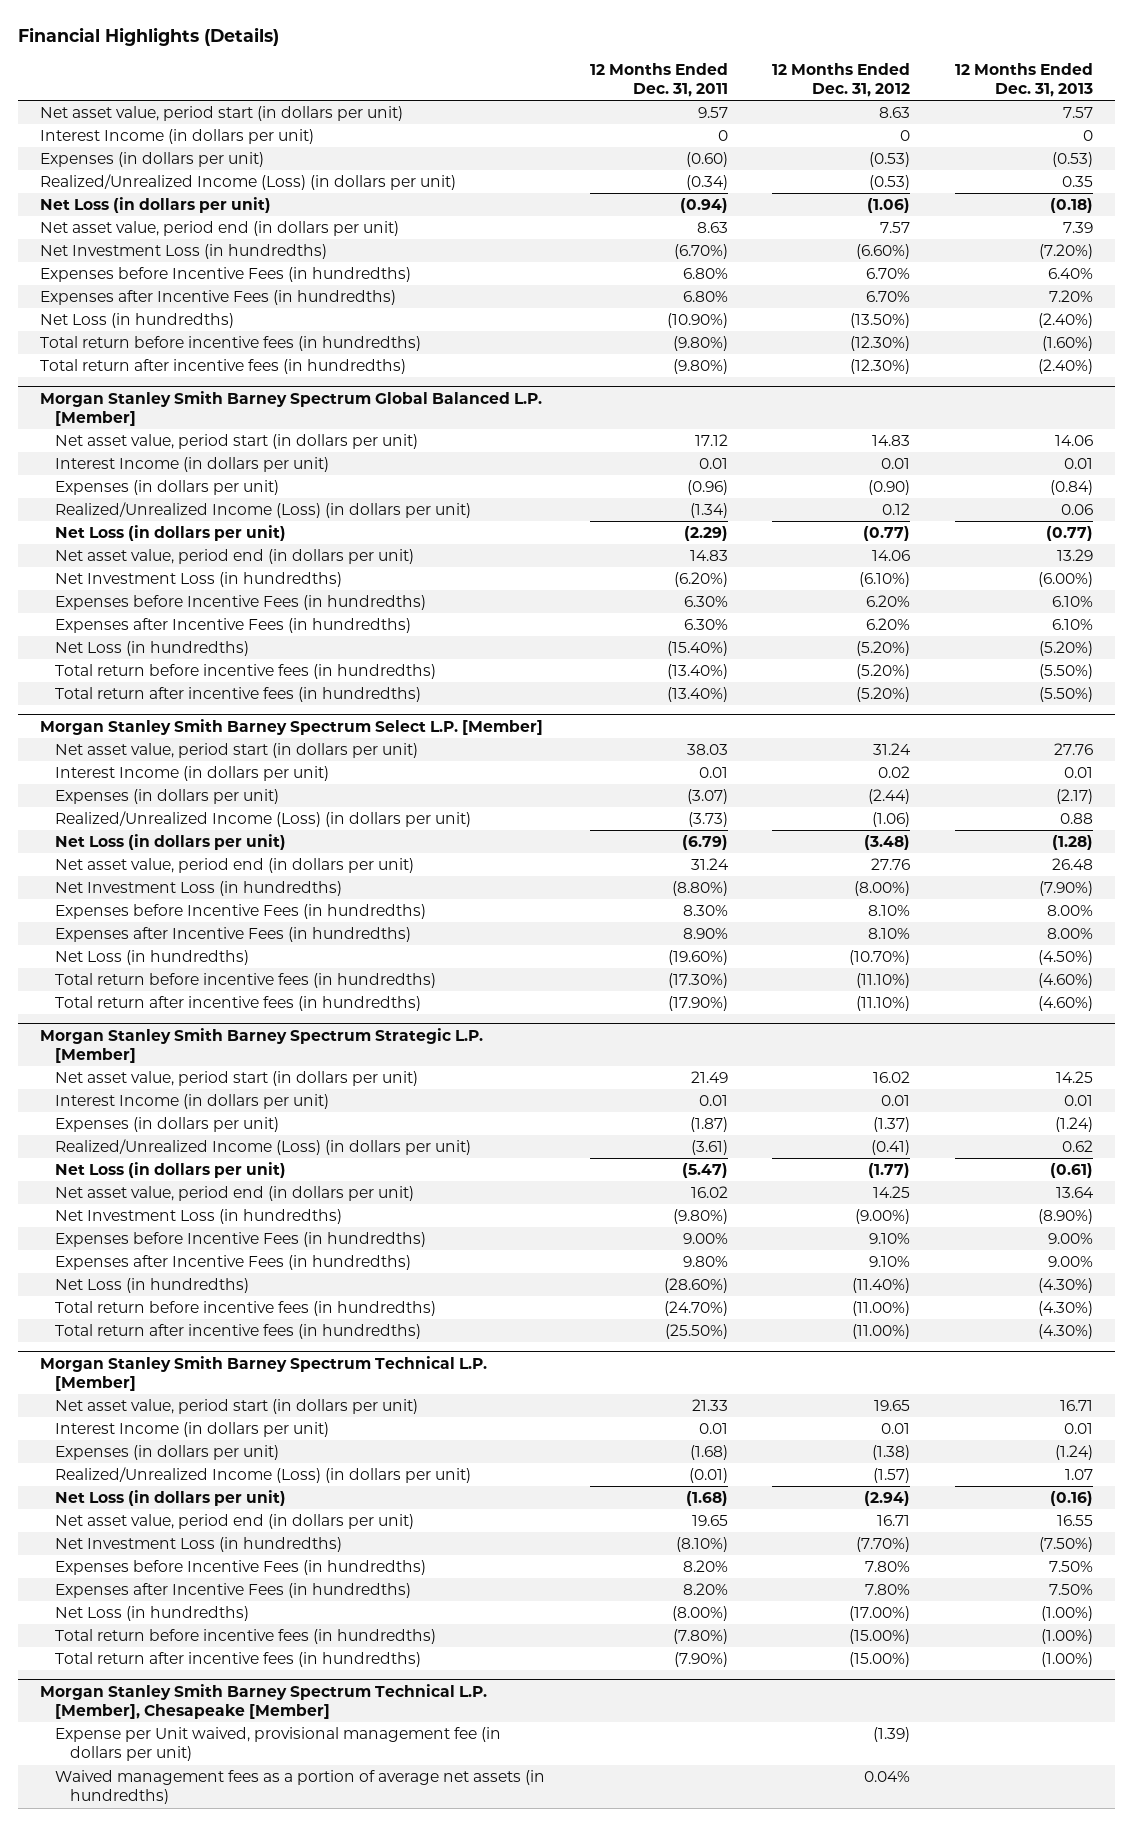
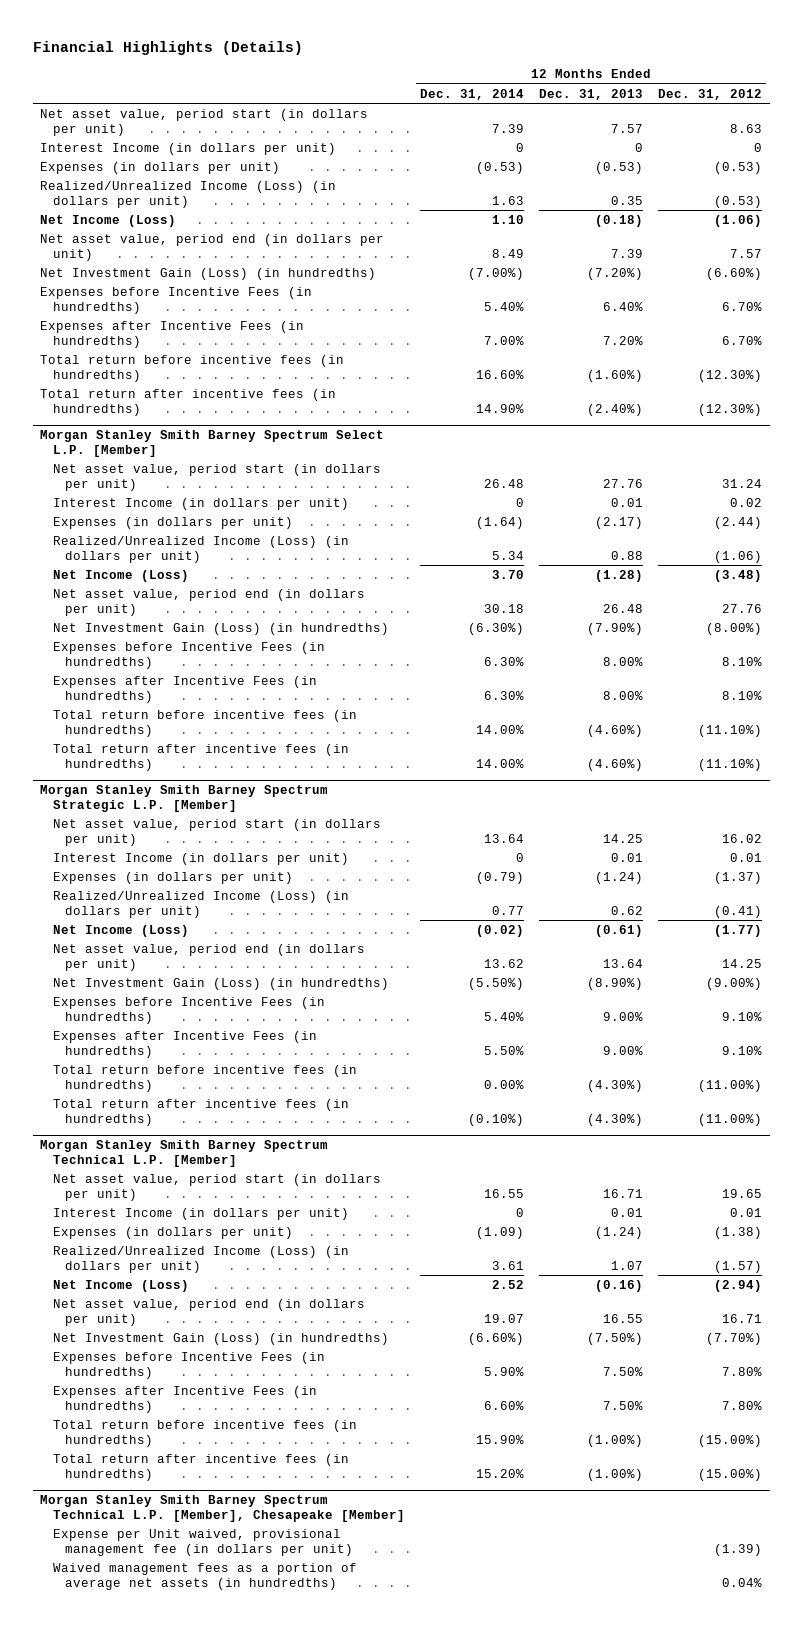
[589,62,728,97] 12 Months Ended Dec. 31, 2011 -> none
none -> [419,88,524,100] Dec. 31, 2014
[40,197,272,214] Net Loss (in dollars per unit) -> [40,214,177,227] Net Income (Loss)
[40,244,328,260] Net Investment Loss (in hundredths) -> [40,267,377,280] Net Investment Gain (Loss) (in hundredths)
[40,313,235,329] Net Loss (in hundredths) -> none
[40,390,543,426] Morgan Stanley Smith Barney Spectrum Global Balanced L.P. [Member] -> none
[55,434,419,450] Net asset value, period start (in dollars per unit) -> none
[55,457,330,473] Interest Income (in dollars per unit) -> none
[55,480,280,496] Expenses (in dollars per unit) -> none
[55,502,472,519] Realized/Unrealized Income (Loss) (in dollars per unit) -> none
[55,525,287,542] Net Loss (in dollars per unit) -> none
[55,549,415,565] Net asset value, period end (in dollars per unit) -> none
[55,572,343,588] Net Investment Loss (in hundredths) -> none
[55,595,427,611] Expenses before Incentive Fees (in hundredths) -> none
[55,618,412,634] Expenses after Incentive Fees (in hundredths) -> none
[55,641,250,657] Net Loss (in hundredths) -> none
[55,664,437,680] Total return before incentive fees (in hundredths) -> none
[55,687,422,703] Total return after incentive fees (in hundredths) -> none
[55,834,287,851] Net Loss (in dollars per unit) -> [52,569,189,582] Net Income (Loss)
[55,881,343,897] Net Investment Loss (in hundredths) -> [52,622,389,635] Net Investment Gain (Loss) (in hundredths)
[55,950,250,966] Net Loss (in hundredths) -> none
[55,1162,287,1179] Net Loss (in dollars per unit) -> [52,924,189,937] Net Income (Loss)
[55,1209,343,1225] Net Investment Loss (in hundredths) -> [52,977,389,990] Net Investment Gain (Loss) (in hundredths)
[55,1278,250,1294] Net Loss (in hundredths) -> none
[55,1490,287,1507] Net Loss (in dollars per unit) -> [52,1279,189,1292] Net Income (Loss)
[55,1537,343,1553] Net Investment Loss (in hundredths) -> [52,1332,389,1345] Net Investment Gain (Loss) (in hundredths)
[55,1606,250,1622] Net Loss (in hundredths) -> none

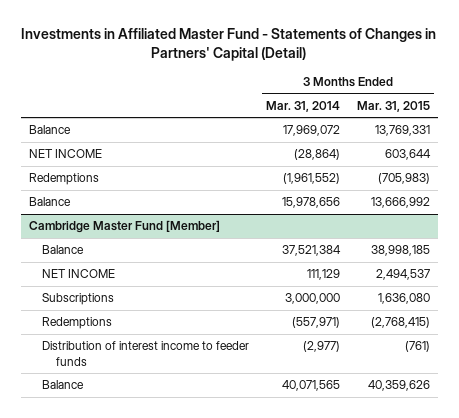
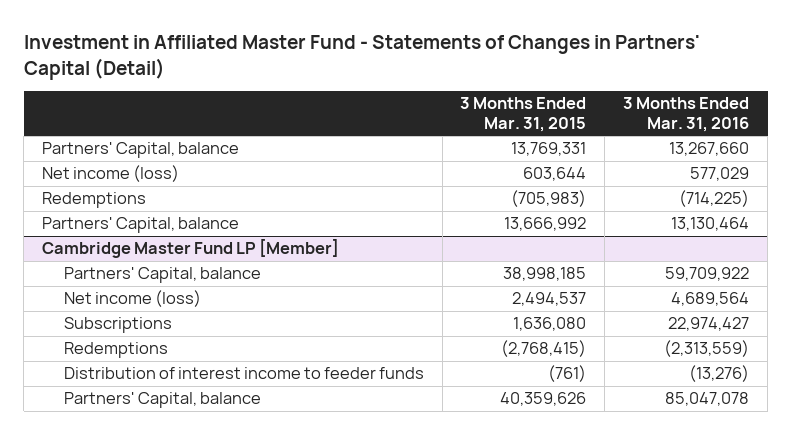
[21,28,437,62] Investments in Affiliated Master Fund - Statements of Changes in Partners' Capital (Detail) -> [23,35,700,80] Investment in Affiliated Master Fund - Statements of Changes in Partners' Capital (Detail)
[266,100,341,112] Mar. 31, 2014 -> none
none -> [623,97,750,133] 3 Months Ended Mar. 31, 2016
[29,125,72,135] Balance -> [41,142,239,159] Partners' Capital, balance
[29,149,103,159] NET INCOME -> [41,165,179,183] Net income (loss)
[29,197,72,207] Balance -> [41,217,239,234] Partners' Capital, balance
[29,220,221,234] Cambridge Master Fund [Member] -> [41,239,339,259] Cambridge Master Fund LP [Member]
[42,245,85,255] Balance -> [63,267,261,284] Partners' Capital, balance
[42,269,116,279] NET INCOME -> [63,290,201,308] Net income (loss)
[42,380,85,390] Balance -> [63,392,261,409] Partners' Capital, balance

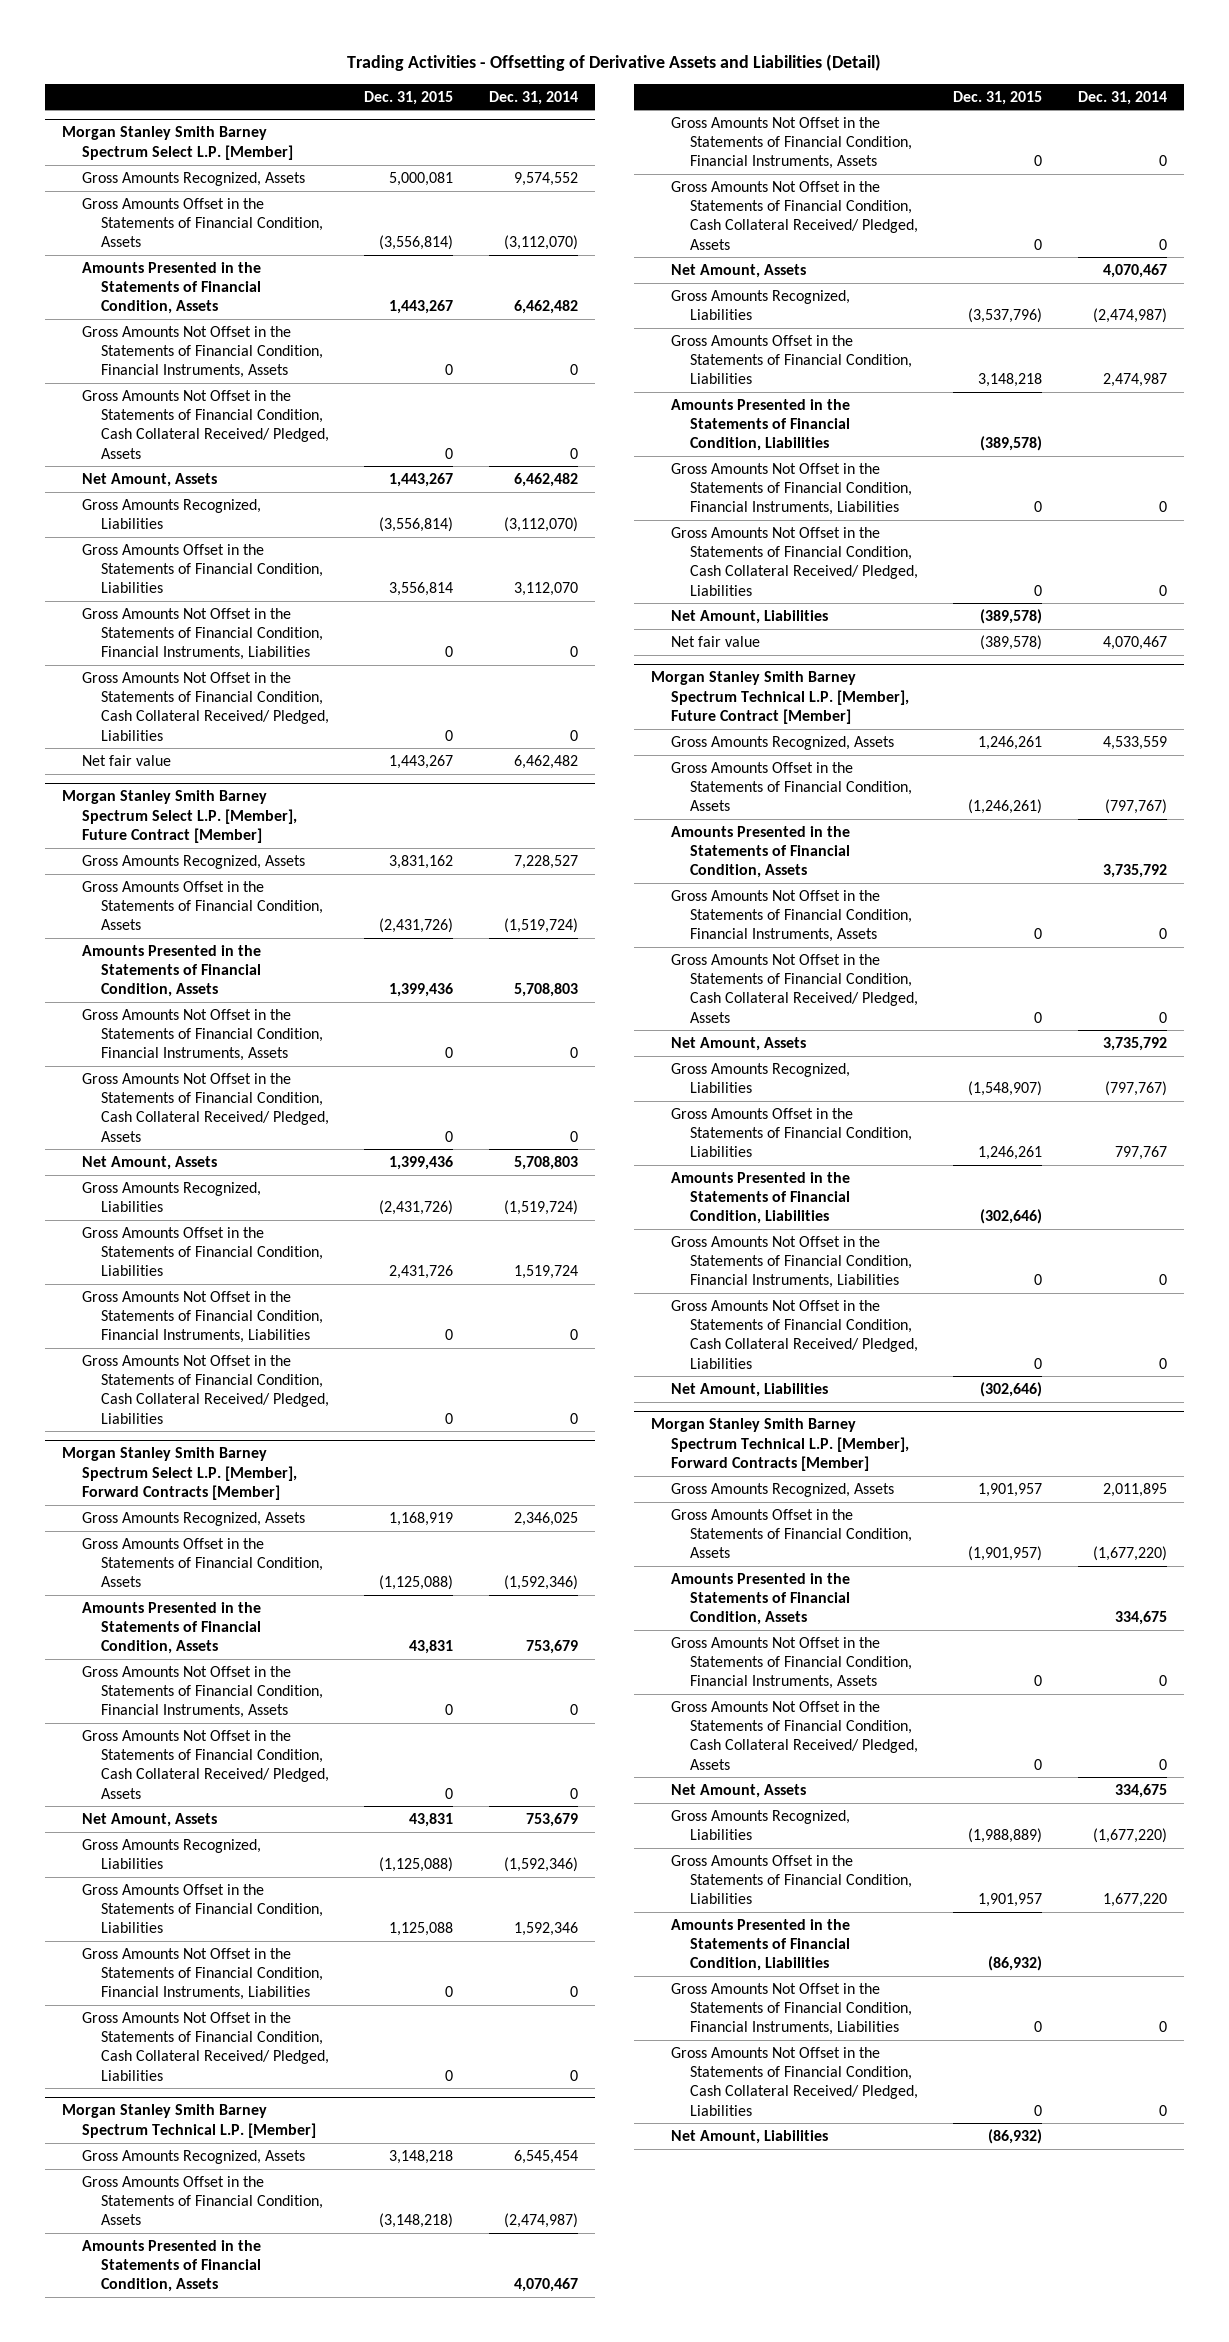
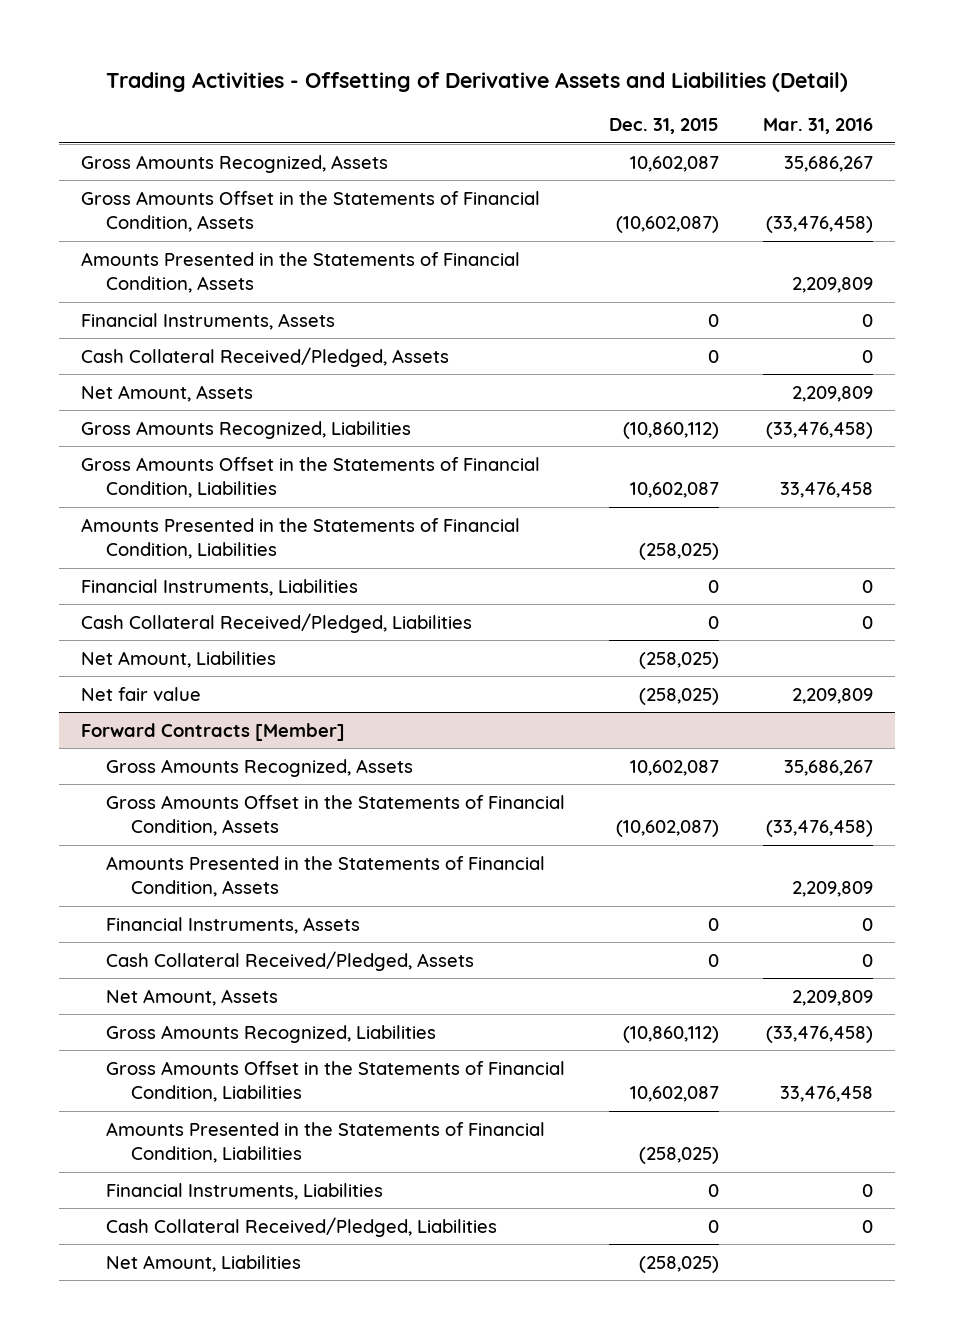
[488,90,578,105] Dec. 31, 2014 -> none
none -> [763,118,874,135] Mar. 31, 2016
[62,126,293,160] Morgan Stanley Smith Barney Spectrum Select L.P. [Member] -> none
[81,261,262,315] Amounts Presented in the Statements of Financial Condition, Assets -> none
[81,325,324,379] Gross Amounts Not Offset in the Statements of Financial Condition, Financial Instruments, Assets -> none
[81,389,330,459] Gross Amounts Not Offset in the Statements of Financial Condition, Cash Collateral Received/ Pledged, Assets -> none
[81,472,217,487] Net Amount, Assets -> none
[81,498,261,530] Gross Amounts Recognized, Liabilities -> none
[81,543,324,594] Gross Amounts Offset in the Statements of Financial Condition, Liabilities -> none
[81,607,324,661] Gross Amounts Not Offset in the Statements of Financial Condition, Financial Instruments, Liabilities -> none
[81,671,330,741] Gross Amounts Not Offset in the Statements of Financial Condition, Cash Collateral Received/ Pledged, Liabilities -> none
[81,754,171,766] Net fair value -> none
[62,790,297,843] Morgan Stanley Smith Barney Spectrum Select L.P. [Member], Future Contract [Member] -> none
[81,854,305,869] Gross Amounts Recognized, Assets -> none
[81,880,324,931] Gross Amounts Offset in the Statements of Financial Condition, Assets -> none
[81,944,262,998] Amounts Presented in the Statements of Financial Condition, Assets -> none
[81,1008,324,1062] Gross Amounts Not Offset in the Statements of Financial Condition, Financial Instruments, Assets -> none
[81,1072,330,1142] Gross Amounts Not Offset in the Statements of Financial Condition, Cash Collateral Received/ Pledged, Assets -> none
[81,1155,217,1170] Net Amount, Assets -> none
[81,1181,261,1213] Gross Amounts Recognized, Liabilities -> none
[81,1226,324,1277] Gross Amounts Offset in the Statements of Financial Condition, Liabilities -> none
[81,1290,324,1344] Gross Amounts Not Offset in the Statements of Financial Condition, Financial Instruments, Liabilities -> none
[81,1354,330,1424] Gross Amounts Not Offset in the Statements of Financial Condition, Cash Collateral Received/ Pledged, Liabilities -> none
[62,1447,297,1500] Morgan Stanley Smith Barney Spectrum Select L.P. [Member], Forward Contracts [Member] -> none
[81,1511,305,1526] Gross Amounts Recognized, Assets -> none
[81,1537,324,1588] Gross Amounts Offset in the Statements of Financial Condition, Assets -> none
[81,1601,262,1655] Amounts Presented in the Statements of Financial Condition, Assets -> none
[81,1665,324,1719] Gross Amounts Not Offset in the Statements of Financial Condition, Financial Instruments, Assets -> none
[81,1729,330,1799] Gross Amounts Not Offset in the Statements of Financial Condition, Cash Collateral Received/ Pledged, Assets -> none
[81,1812,217,1827] Net Amount, Assets -> none
[81,1838,261,1870] Gross Amounts Recognized, Liabilities -> none
[81,1883,324,1934] Gross Amounts Offset in the Statements of Financial Condition, Liabilities -> none
[81,1947,324,2001] Gross Amounts Not Offset in the Statements of Financial Condition, Financial Instruments, Liabilities -> none
[81,2011,330,2081] Gross Amounts Not Offset in the Statements of Financial Condition, Cash Collateral Received/ Pledged, Liabilities -> none
[62,2104,316,2138] Morgan Stanley Smith Barney Spectrum Technical L.P. [Member] -> none
[81,2149,305,2164] Gross Amounts Recognized, Assets -> none
[81,2175,324,2226] Gross Amounts Offset in the Statements of Financial Condition, Assets -> none
[81,2239,262,2293] Amounts Presented in the Statements of Financial Condition, Assets -> none
[670,116,913,170] Gross Amounts Not Offset in the Statements of Financial Condition, Financial Instruments, Assets -> none
[670,180,919,250] Gross Amounts Not Offset in the Statements of Financial Condition, Cash Collateral Received/ Pledged, Assets -> none
[670,263,806,278] Net Amount, Assets -> none
[670,289,850,321] Gross Amounts Recognized, Liabilities -> none
[670,334,913,385] Gross Amounts Offset in the Statements of Financial Condition, Liabilities -> none
[670,398,851,452] Amounts Presented in the Statements of Financial Condition, Liabilities -> none
[670,462,913,516] Gross Amounts Not Offset in the Statements of Financial Condition, Financial Instruments, Liabilities -> none
[670,526,919,596] Gross Amounts Not Offset in the Statements of Financial Condition, Cash Collateral Received/ Pledged, Liabilities -> none
[670,609,828,624] Net Amount, Liabilities -> none
[670,635,760,647] Net fair value -> none
[651,671,909,724] Morgan Stanley Smith Barney Spectrum Technical L.P. [Member], Future Contract [Member] -> none
[670,735,894,750] Gross Amounts Recognized, Assets -> none
[670,761,913,812] Gross Amounts Offset in the Statements of Financial Condition, Assets -> none
[389,171,454,186] 5,000,081 -> [630,155,720,172] 10,602,087
[379,235,454,251] (3,556,814) -> [616,216,720,234] (10,602,087)
[670,889,913,943] Gross Amounts Not Offset in the Statements of Financial Condition, Financial Instruments, Assets -> [80,312,335,330] Financial Instruments, Assets
[670,953,919,1023] Gross Amounts Not Offset in the Statements of Financial Condition, Cash Collateral Received/ Pledged, Assets -> [80,346,449,367] Cash Collateral Received/Pledged, Assets
[651,1418,909,1471] Morgan Stanley Smith Barney Spectrum Technical L.P. [Member], Forward Contracts [Member] -> none
[968,1081,1043,1097] (1,548,907) -> [623,421,720,439] (10,860,112)
[978,1146,1043,1161] 1,246,261 -> [630,482,720,499] 10,602,087
[980,1209,1043,1225] (302,646) -> [639,543,720,561] (258,025)
[670,1235,913,1289] Gross Amounts Not Offset in the Statements of Financial Condition, Financial Instruments, Liabilities -> [80,578,358,596] Financial Instruments, Liabilities
[670,1299,919,1369] Gross Amounts Not Offset in the Statements of Financial Condition, Cash Collateral Received/ Pledged, Liabilities -> [80,612,472,633] Cash Collateral Received/Pledged, Liabilities
[980,1381,1043,1397] (302,646) -> [639,651,720,669] (258,025)
none -> [80,686,201,701] Net fair value
none -> [80,722,345,741] Forward Contracts [Member]
[978,1482,1043,1497] 1,901,957 -> [630,759,720,776] 10,602,087
[968,1546,1043,1562] (1,901,957) -> [616,820,720,838] (10,602,087)
[670,1636,913,1690] Gross Amounts Not Offset in the Statements of Financial Condition, Financial Instruments, Assets -> [106,916,361,934] Financial Instruments, Assets
[670,1700,919,1770] Gross Amounts Not Offset in the Statements of Financial Condition, Cash Collateral Received/ Pledged, Assets -> [106,950,475,971] Cash Collateral Received/Pledged, Assets
[968,1828,1043,1844] (1,988,889) -> [623,1025,720,1043] (10,860,112)
[978,1893,1043,1908] 1,901,957 -> [630,1086,720,1103] 10,602,087
[988,1956,1043,1972] (86,932) -> [639,1147,720,1165] (258,025)
[670,1982,913,2036] Gross Amounts Not Offset in the Statements of Financial Condition, Financial Instruments, Liabilities -> [106,1182,384,1200] Financial Instruments, Liabilities
[670,2046,919,2116] Gross Amounts Not Offset in the Statements of Financial Condition, Cash Collateral Received/ Pledged, Liabilities -> [106,1216,498,1237] Cash Collateral Received/Pledged, Liabilities
[988,2128,1043,2144] (86,932) -> [639,1255,720,1273] (258,025)

